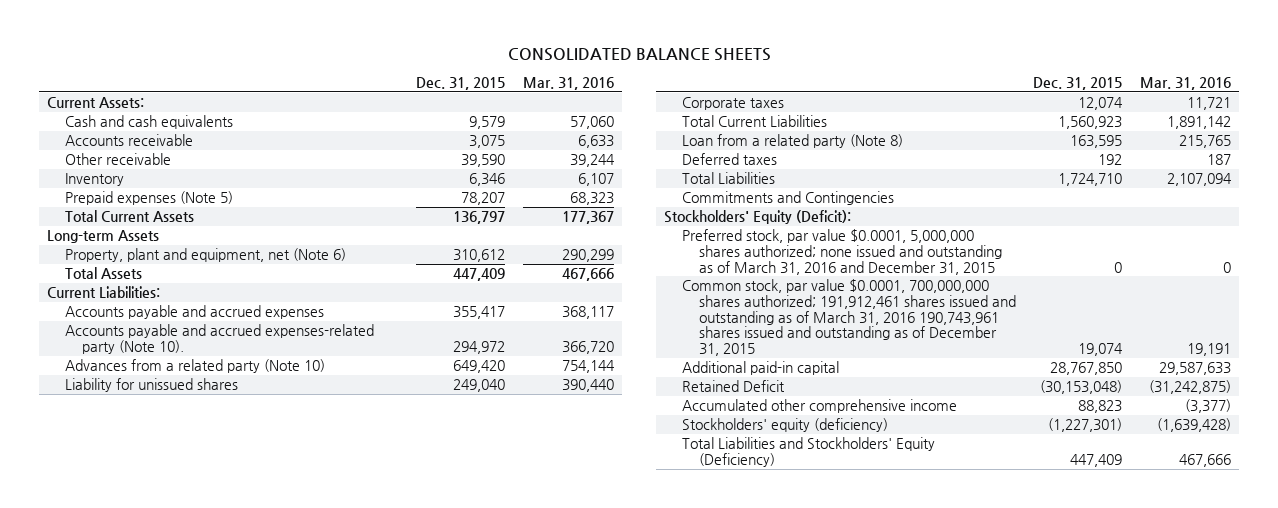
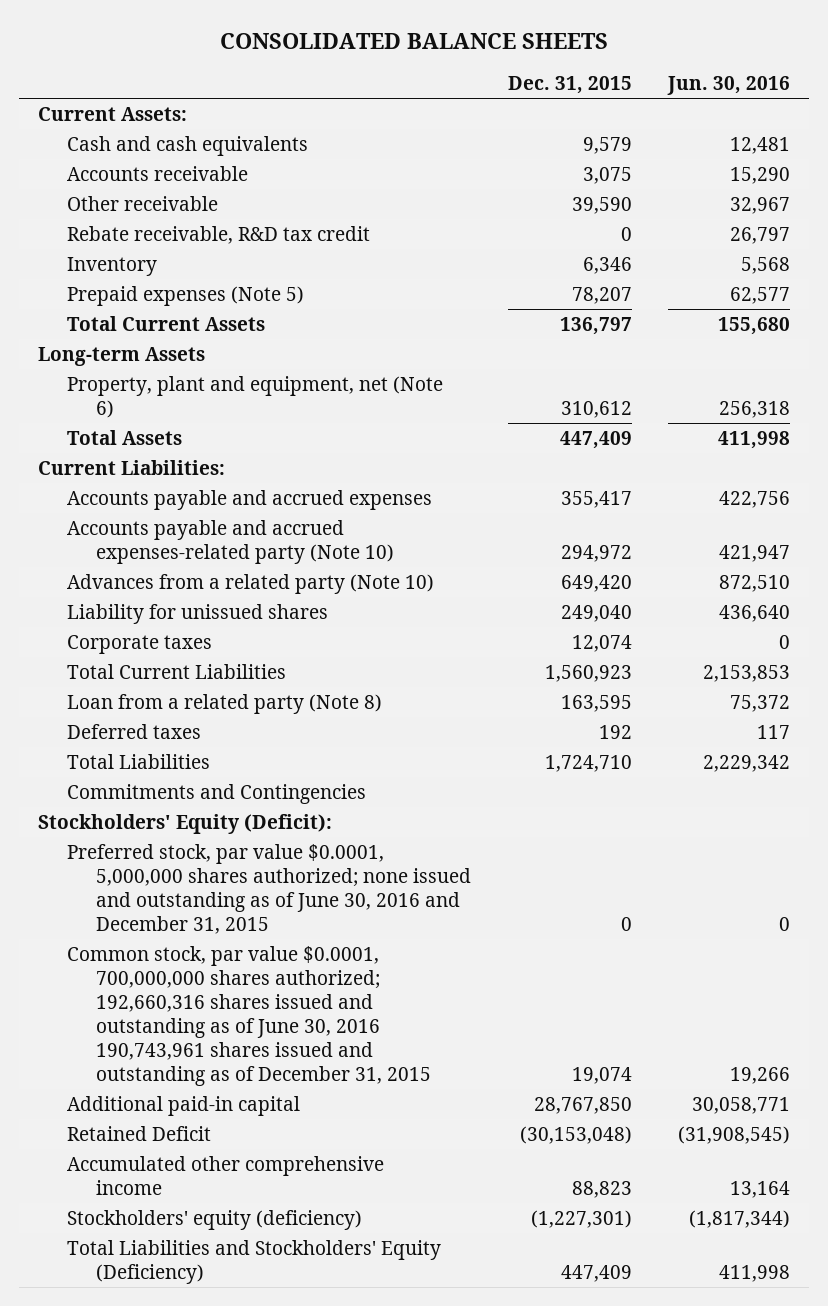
[522,76,614,90] Mar. 31, 2016 -> none
none -> [667,76,791,96] Jun. 30, 2016
none -> [66,225,370,244] Rebate receivable, R&D tax credit
[64,324,374,354] Accounts payable and accrued expenses-related party (Note 10). -> [66,519,394,564] Accounts payable and accrued expenses-related party (Note 10)
[681,229,1002,275] Preferred stock, par value $0.0001, 5,000,000 shares authorized; none issued and outstanding as of March 31, 2016 and December 31, 2015 -> [66,843,471,934] Preferred stock, par value $0.0001, 5,000,000 shares authorized; none issued and outstanding as of June 30, 2016 and December 31, 2015
[681,279,1016,356] Common stock, par value $0.0001, 700,000,000 shares authorized; 191,912,461 shares issued and outstanding as of March 31, 2016 190,743,961 shares issued and outstanding as of December 31, 2015 -> [66,945,431,1086] Common stock, par value $0.0001, 700,000,000 shares authorized; 192,660,316 shares issued and outstanding as of June 30, 2016 190,743,961 shares issued and outstanding as of December 31, 2015

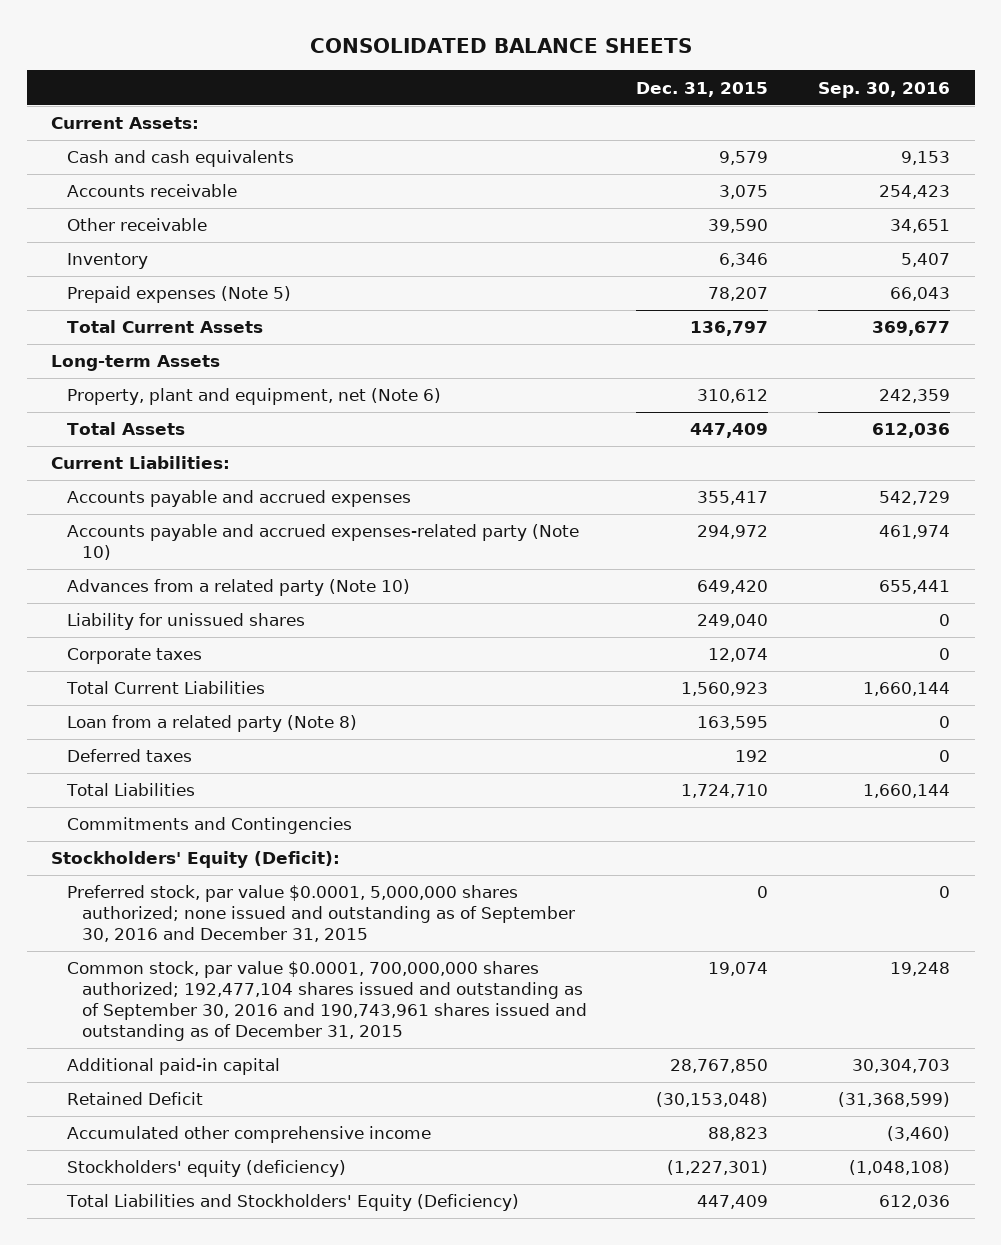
[667,76,791,96] Jun. 30, 2016 -> none
none -> [817,81,950,98] Sep. 30, 2016
[66,225,370,244] Rebate receivable, R&D tax credit -> none
[66,843,471,934] Preferred stock, par value $0.0001, 5,000,000 shares authorized; none issued and outstanding as of June 30, 2016 and December 31, 2015 -> [66,885,575,943] Preferred stock, par value $0.0001, 5,000,000 shares authorized; none issued and outstanding as of September 30, 2016 and December 31, 2015
[66,945,431,1086] Common stock, par value $0.0001, 700,000,000 shares authorized; 192,660,316 shares issued and outstanding as of June 30, 2016 190,743,961 shares issued and outstanding as of December 31, 2015 -> [66,961,587,1041] Common stock, par value $0.0001, 700,000,000 shares authorized; 192,477,104 shares issued and outstanding as of September 30, 2016 and 190,743,961 shares issued and outstanding as of December 31, 2015

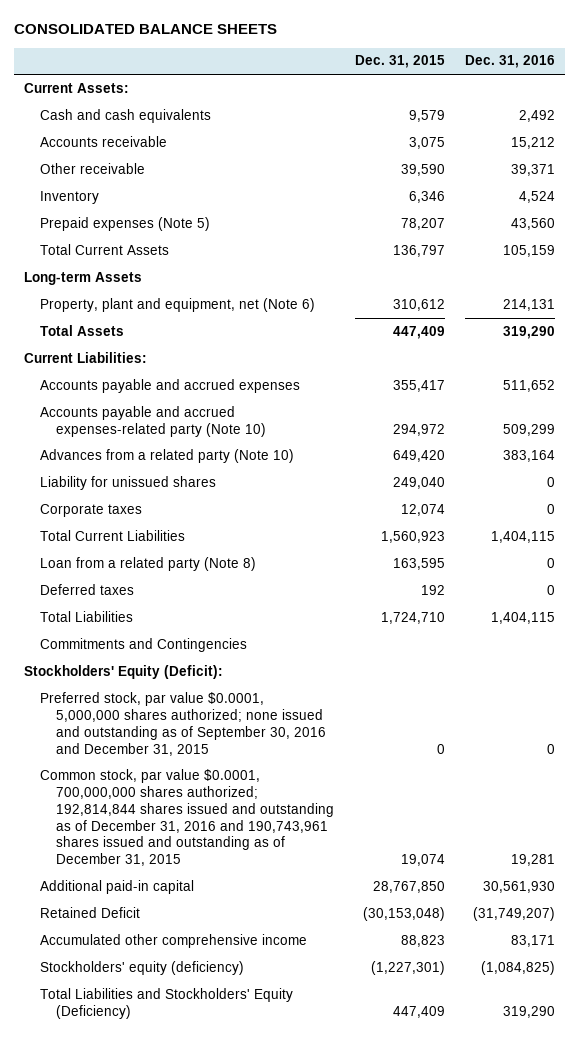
[817,81,950,98] Sep. 30, 2016 -> none
none -> [464,55,555,69] Dec. 31, 2016
[66,961,587,1041] Common stock, par value $0.0001, 700,000,000 shares authorized; 192,477,104 shares issued and outstanding as of September 30, 2016 and 190,743,961 shares issued and outstanding as of December 31, 2015 -> [40,768,335,867] Common stock, par value $0.0001, 700,000,000 shares authorized; 192,814,844 shares issued and outstanding as of December 31, 2016 and 190,743,961 shares issued and outstanding as of December 31, 2015

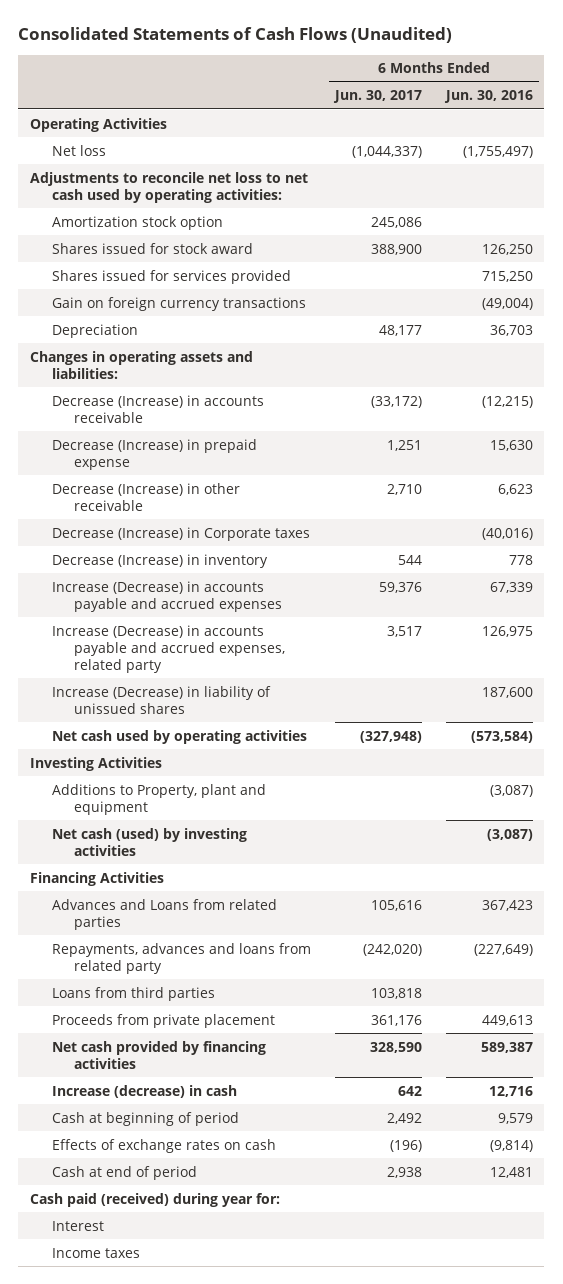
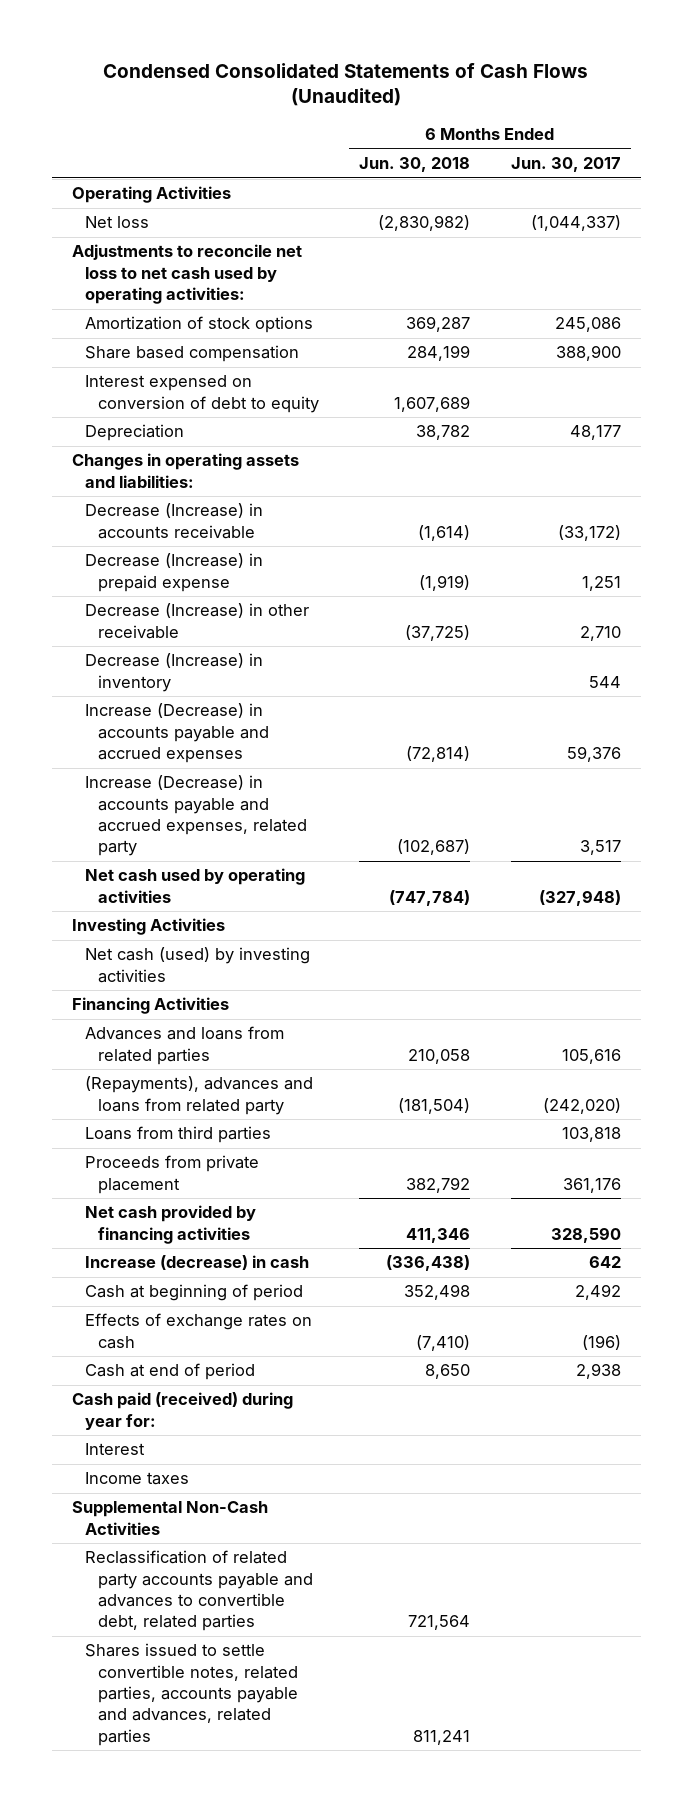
[18,27,453,44] Consolidated Statements of Cash Flows (Unaudited) -> [103,62,589,107] Condensed Consolidated Statements of Cash Flows (Unaudited)
[443,90,533,104] Jun. 30, 2016 -> none
none -> [359,157,471,173] Jun. 30, 2018
[52,269,292,284] Shares issued for services provided -> none
[52,296,307,311] Gain on foreign currency transactions -> none
[52,215,224,230] Amortization stock option -> [85,316,314,334] Amortization of stock options
[52,242,254,254] Shares issued for stock award -> [85,345,300,363] Share based compensation
none -> [85,375,320,413] Interest expensed on conversion of debt to equity
[52,526,311,541] Decrease (Increase) in Corporate taxes -> none
[52,685,272,714] Increase (Decrease) in liability of unissued shares -> none
[52,783,267,815] Additions to Property, plant and equipment -> none
[52,898,278,930] Advances and Loans from related parties -> [85,1026,285,1065] Advances and loans from related parties
[52,942,312,974] Repayments, advances and loans from related party -> [85,1076,314,1115] (Repayments), advances and loans from related party
none -> [72,1501,269,1535] Supplemental Non-Cash Activities
none -> [85,1550,314,1632] Reclassification of related party accounts payable and advances to convertible debt, related parties
none -> [85,1643,299,1746] Shares issued to settle convertible notes, related parties, accounts payable and advances, related parties

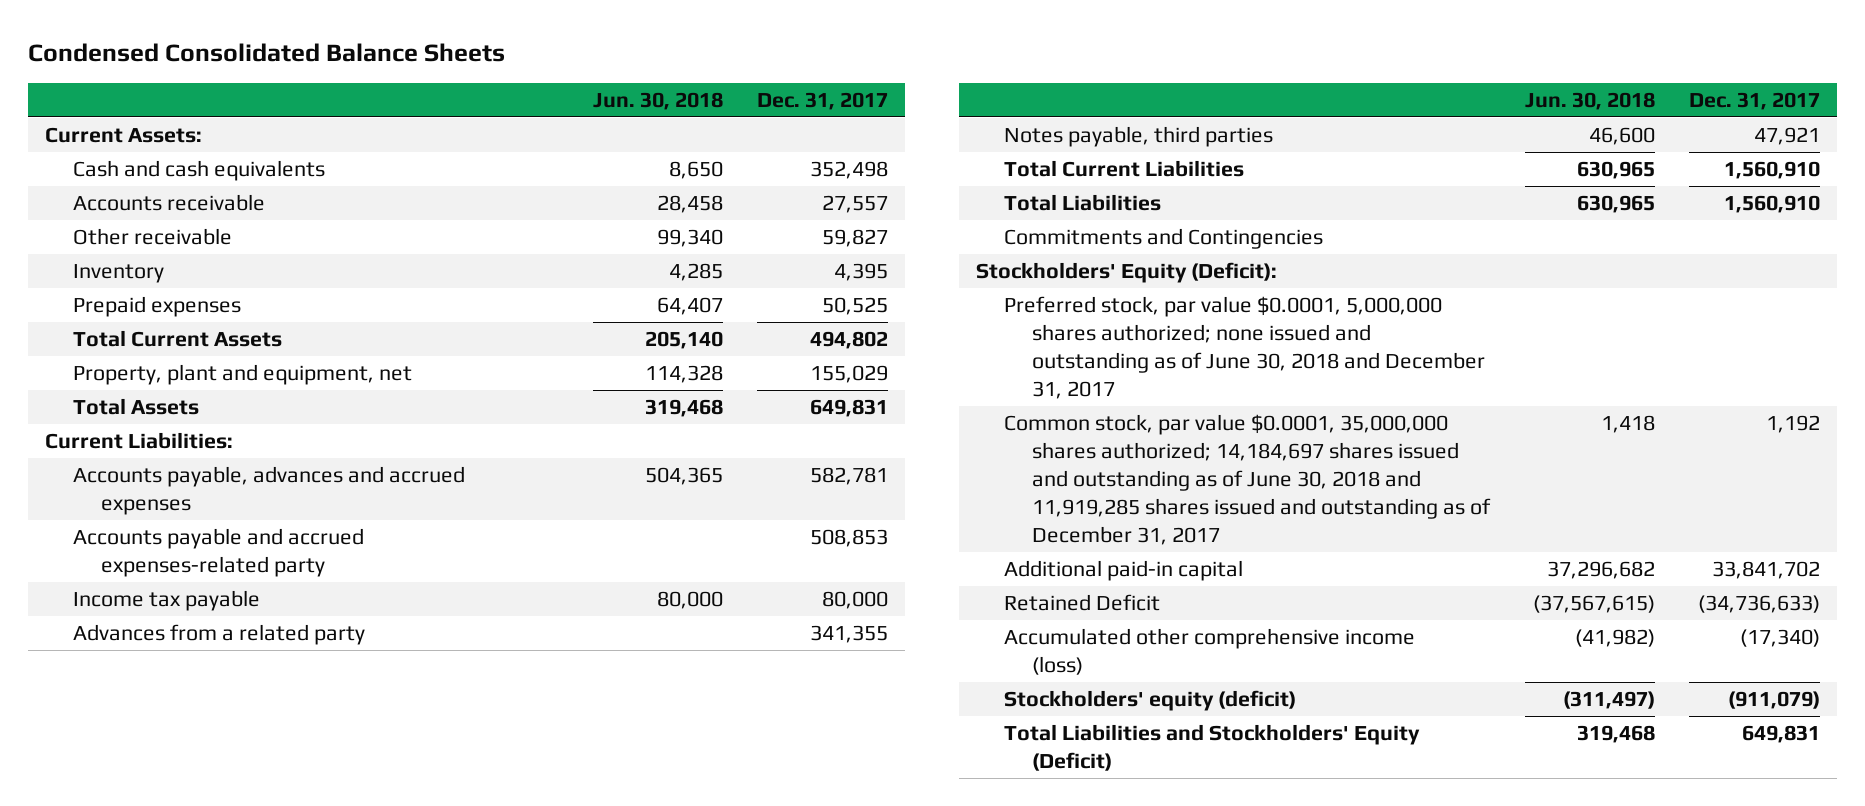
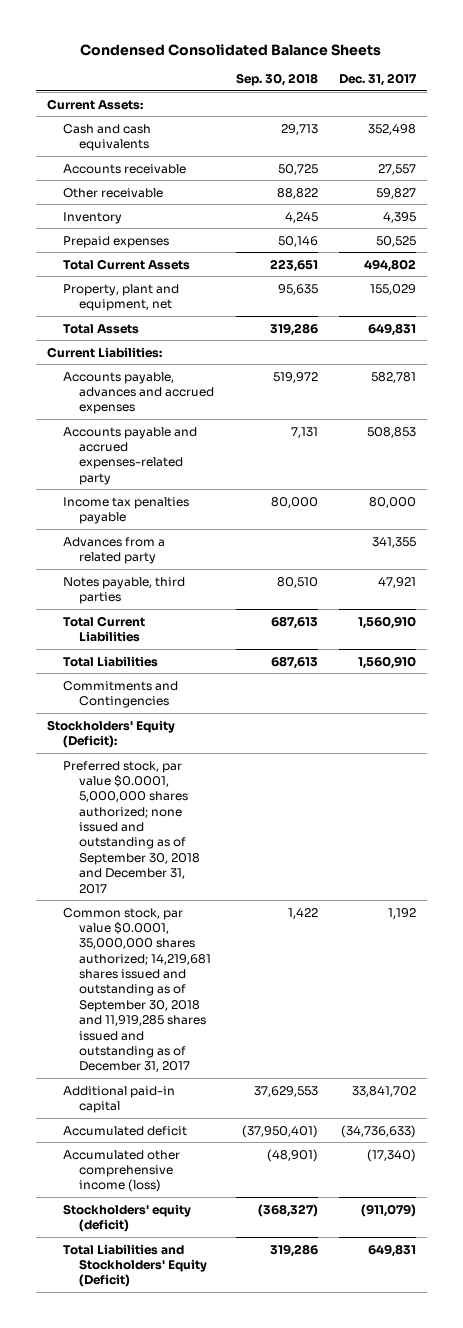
[593,91,724,110] Jun. 30, 2018 -> none
none -> [235,73,318,87] Sep. 30, 2018
[72,589,260,611] Income tax payable -> [63,496,190,524] Income tax penalties payable
[1004,295,1486,399] Preferred stock, par value $0.0001, 5,000,000 shares authorized; none issued and outstanding as of June 30, 2018 and December 31, 2017 -> [63,760,201,894] Preferred stock, par value $0.0001, 5,000,000 shares authorized; none issued and outstanding as of September 30, 2018 and December 31, 2017
[1004,413,1492,545] Common stock, par value $0.0001, 35,000,000 shares authorized; 14,184,697 shares issued and outstanding as of June 30, 2018 and 11,919,285 shares issued and outstanding as of December 31, 2017 -> [63,907,212,1073] Common stock, par value $0.0001, 35,000,000 shares authorized; 14,219,681 shares issued and outstanding as of September 30, 2018 and 11,919,285 shares issued and outstanding as of December 31, 2017
[1004,593,1161,611] Retained Deficit -> [63,1125,188,1136] Accumulated deficit

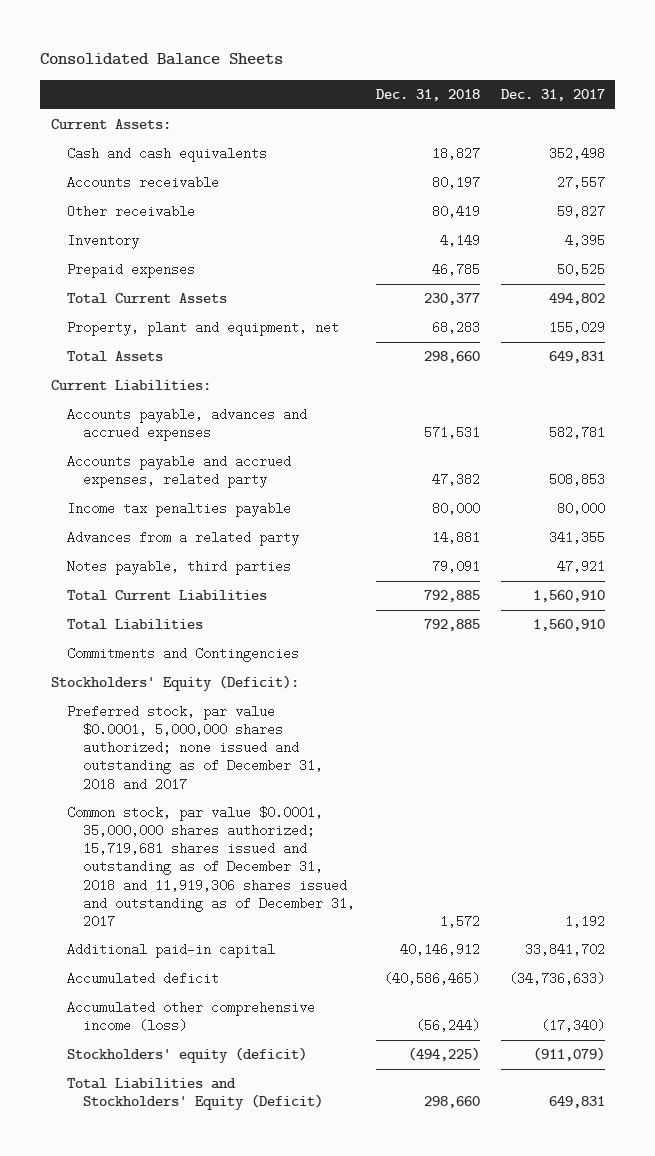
[80,43,382,56] Condensed Consolidated Balance Sheets -> [40,53,284,66] Consolidated Balance Sheets
[235,73,318,87] Sep. 30, 2018 -> none
none -> [375,89,480,102] Dec. 31, 2018
[63,426,198,485] Accounts payable and accrued expenses-related party -> [66,455,291,489] Accounts payable and accrued expenses, related party
[63,760,201,894] Preferred stock, par value $0.0001, 5,000,000 shares authorized; none issued and outstanding as of September 30, 2018 and December 31, 2017 -> [66,705,323,791] Preferred stock, par value $0.0001, 5,000,000 shares authorized; none issued and outstanding as of December 31, 2018 and 2017
[63,907,212,1073] Common stock, par value $0.0001, 35,000,000 shares authorized; 14,219,681 shares issued and outstanding as of September 30, 2018 and 11,919,285 shares issued and outstanding as of December 31, 2017 -> [66,806,355,928] Common stock, par value $0.0001, 35,000,000 shares authorized; 15,719,681 shares issued and outstanding as of December 31, 2018 and 11,919,306 shares issued and outstanding as of December 31, 2017

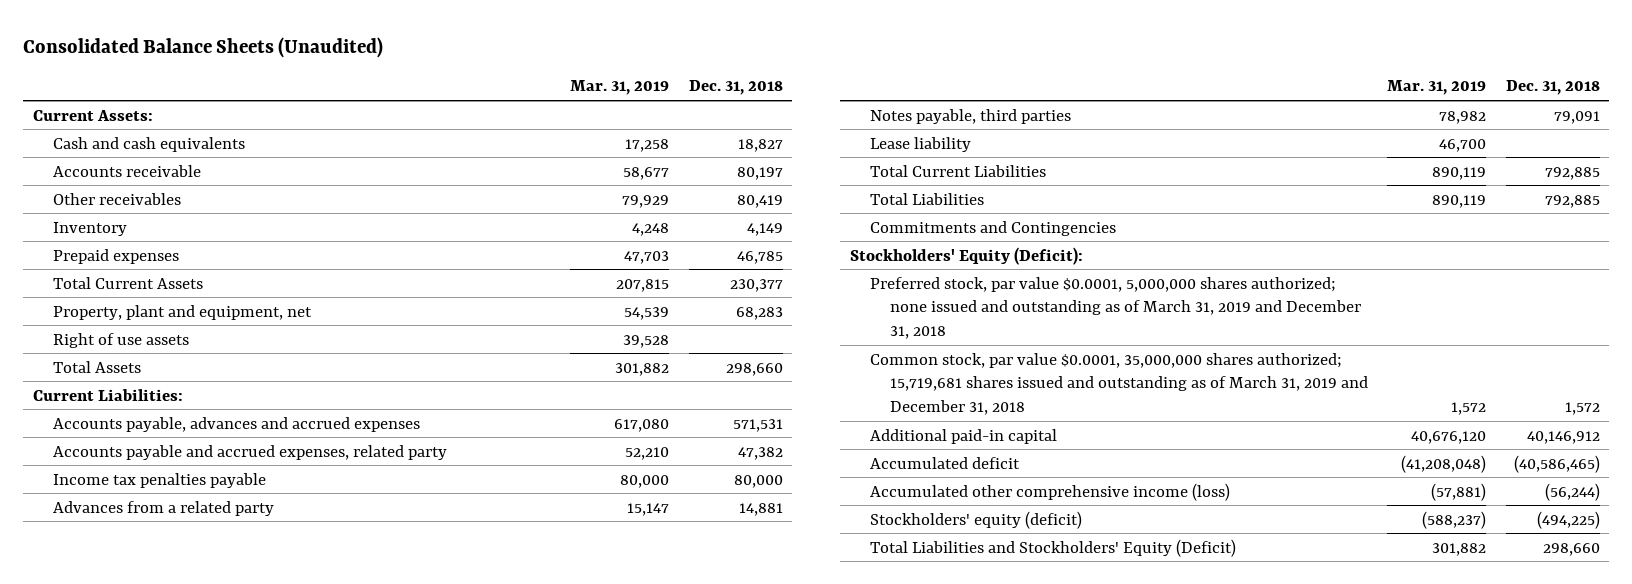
[40,53,284,66] Consolidated Balance Sheets -> [22,36,383,58] Consolidated Balance Sheets (Unaudited)
[500,89,605,102] Dec. 31, 2017 -> none
none -> [570,80,670,96] Mar. 31, 2019
[66,205,195,219] Other receivable -> [52,192,181,205] Other receivables
none -> [52,332,189,348] Right of use assets
none -> [869,136,971,152] Lease liability
[66,705,323,791] Preferred stock, par value $0.0001, 5,000,000 shares authorized; none issued and outstanding as of December 31, 2018 and 2017 -> [869,276,1361,340] Preferred stock, par value $0.0001, 5,000,000 shares authorized; none issued and outstanding as of March 31, 2019 and December 31, 2018
[66,806,355,928] Common stock, par value $0.0001, 35,000,000 shares authorized; 15,719,681 shares issued and outstanding as of December 31, 2018 and 11,919,306 shares issued and outstanding as of December 31, 2017 -> [869,352,1368,416] Common stock, par value $0.0001, 35,000,000 shares authorized; 15,719,681 shares issued and outstanding as of March 31, 2019 and December 31, 2018

